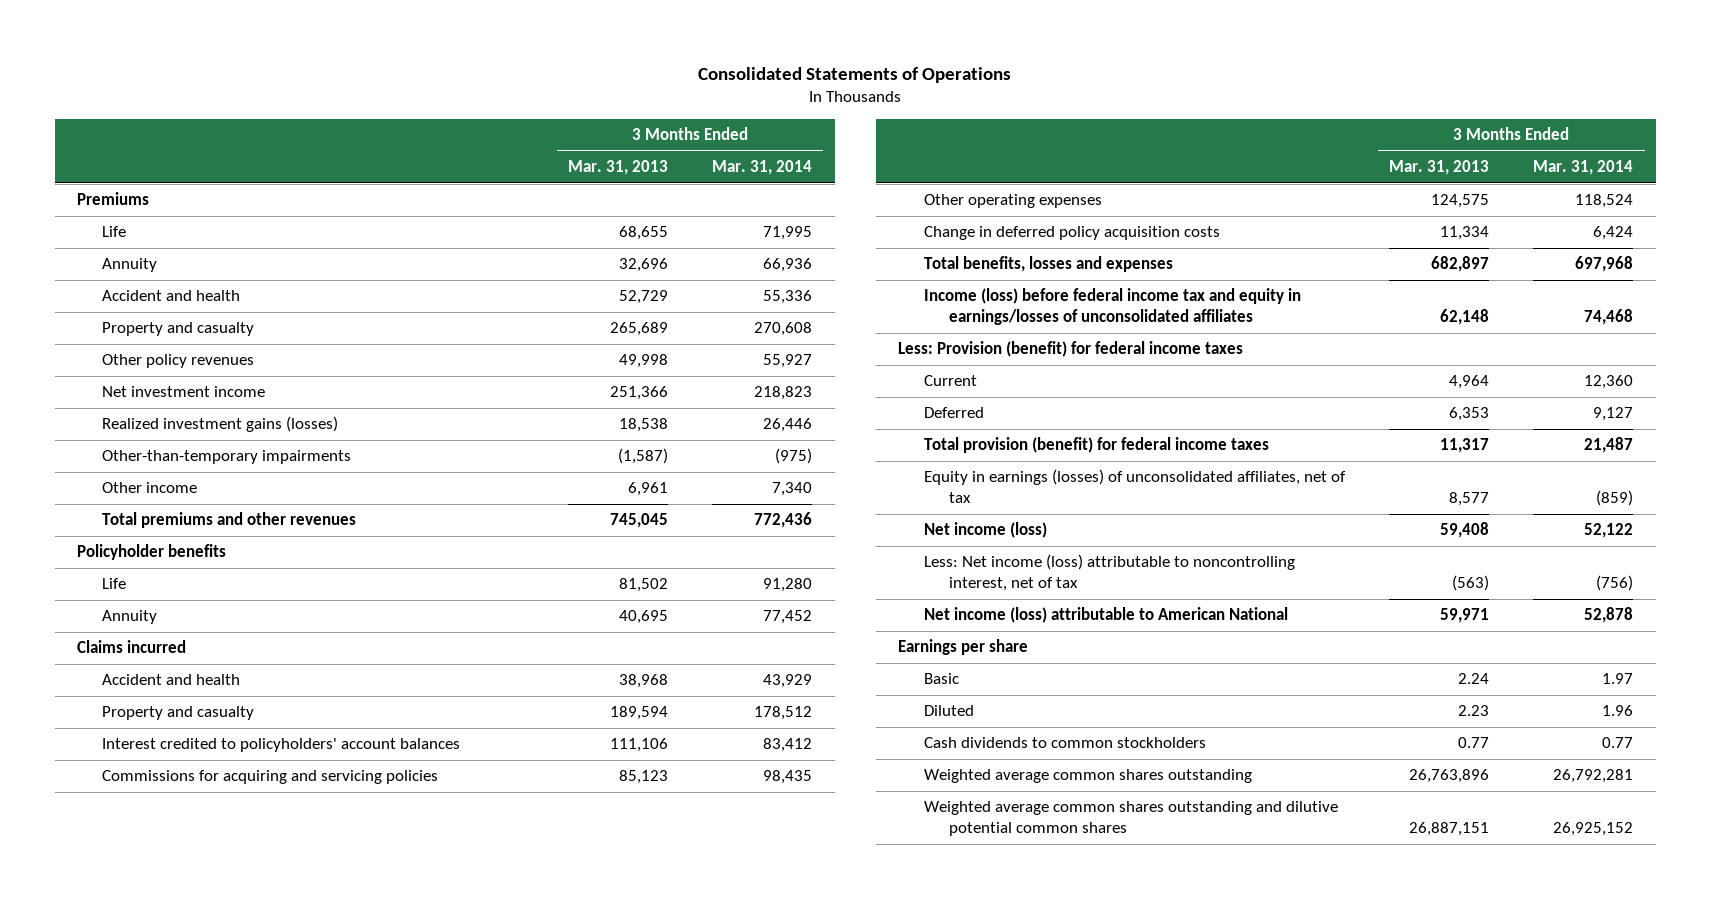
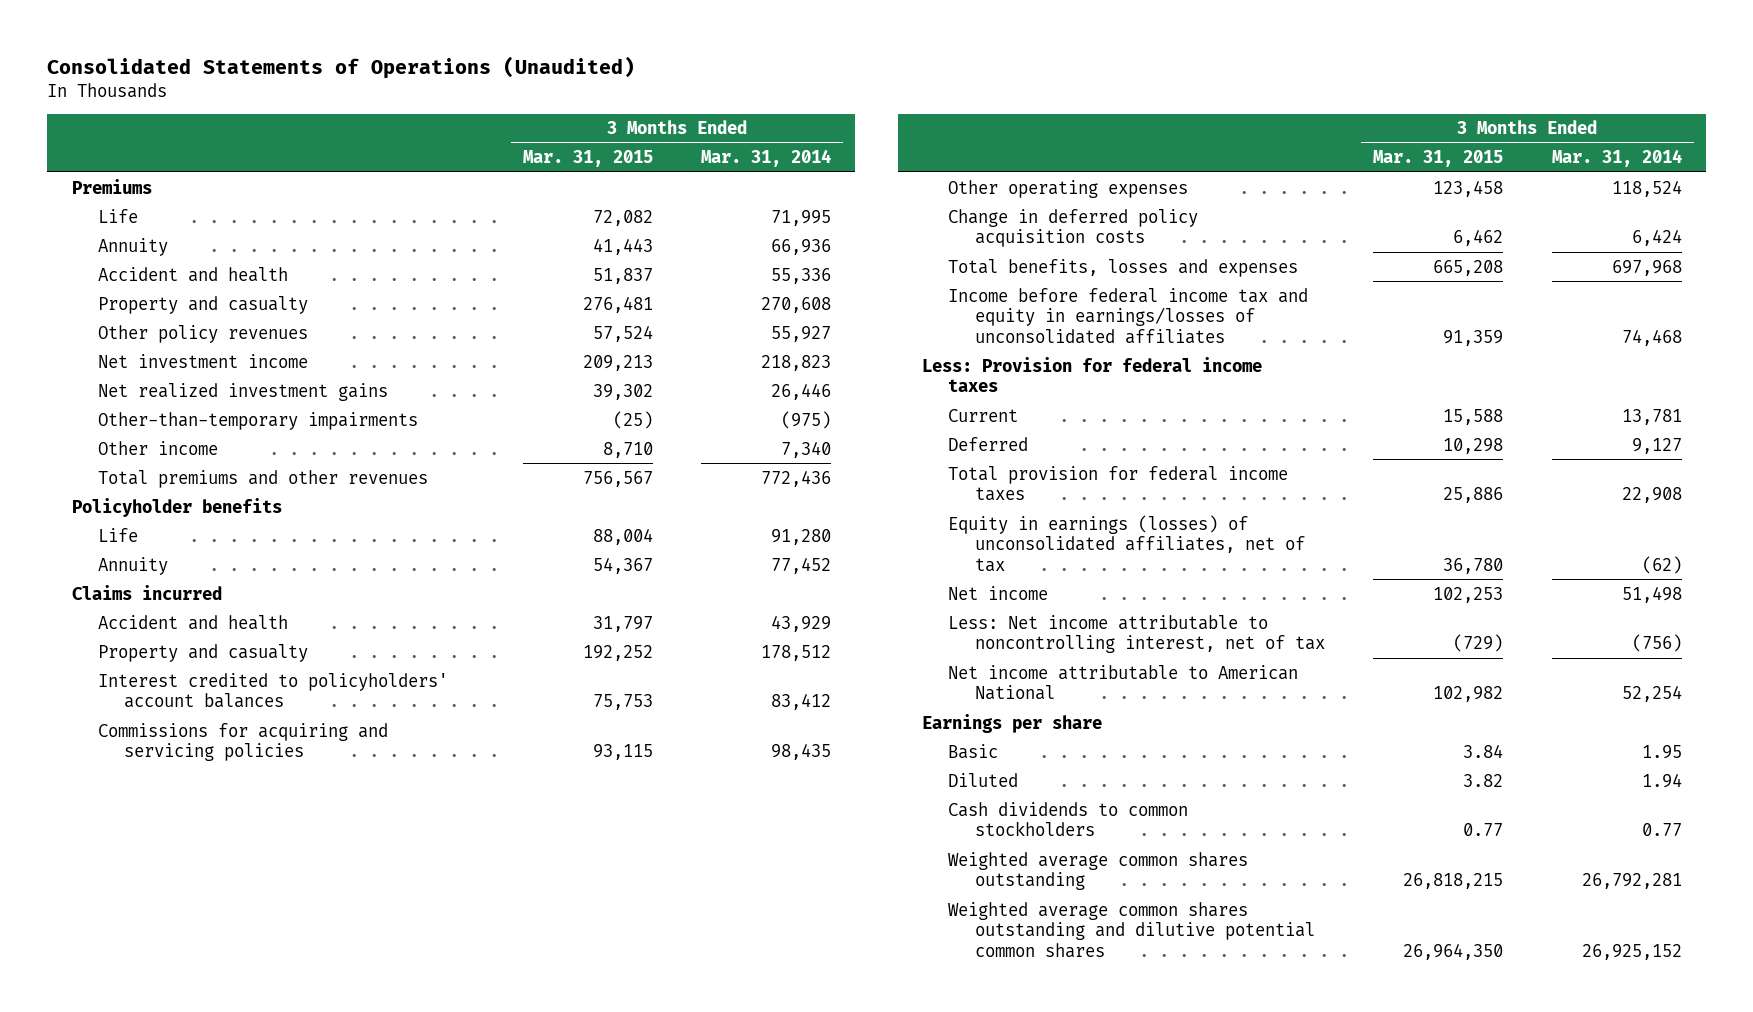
[698,67,1012,84] Consolidated Statements of Operations -> [47,55,636,79] Consolidated Statements of Operations (Unaudited)
[567,160,668,176] Mar. 31, 2013 -> none
none -> [522,150,653,168] Mar. 31, 2015
[102,416,339,433] Realized investment gains (losses) -> [97,382,388,401] Net realized investment gains
[923,288,1301,326] Income (loss) before federal income tax and equity in earnings/losses of unconsolidated affiliates -> [948,287,1309,344] Income before federal income tax and equity in earnings/losses of unconsolidated affiliates
[897,341,1243,358] Less: Provision (benefit) for federal income taxes -> [922,356,1263,393] Less: Provision for federal income taxes
[1584,375,1634,390] 12,360 -> [1621,408,1682,425] 13,781
[923,437,1269,454] Total provision (benefit) for federal income taxes -> [948,465,1289,502] Total provision for federal income taxes
[1584,437,1634,454] 21,487 -> [1621,487,1682,504] 22,908
[1596,490,1634,507] (859) -> [1641,555,1682,574] (62)
[923,522,1047,539] Net income (loss) -> [948,585,1049,600] Net income
[1584,523,1634,539] 52,122 -> [1621,585,1682,603] 51,498
[923,554,1295,592] Less: Net income (loss) attributable to noncontrolling interest, net of tax -> [948,614,1325,654] Less: Net income attributable to noncontrolling interest, net of tax
[923,607,1288,624] Net income (loss) attributable to American National -> [948,664,1299,701] Net income attributable to American National
[1584,607,1634,624] 52,878 -> [1621,685,1682,703] 52,254
[1602,673,1634,685] 1.97 -> [1641,744,1682,759] 1.95
[1602,705,1634,717] 1.96 -> [1641,772,1682,788] 1.94

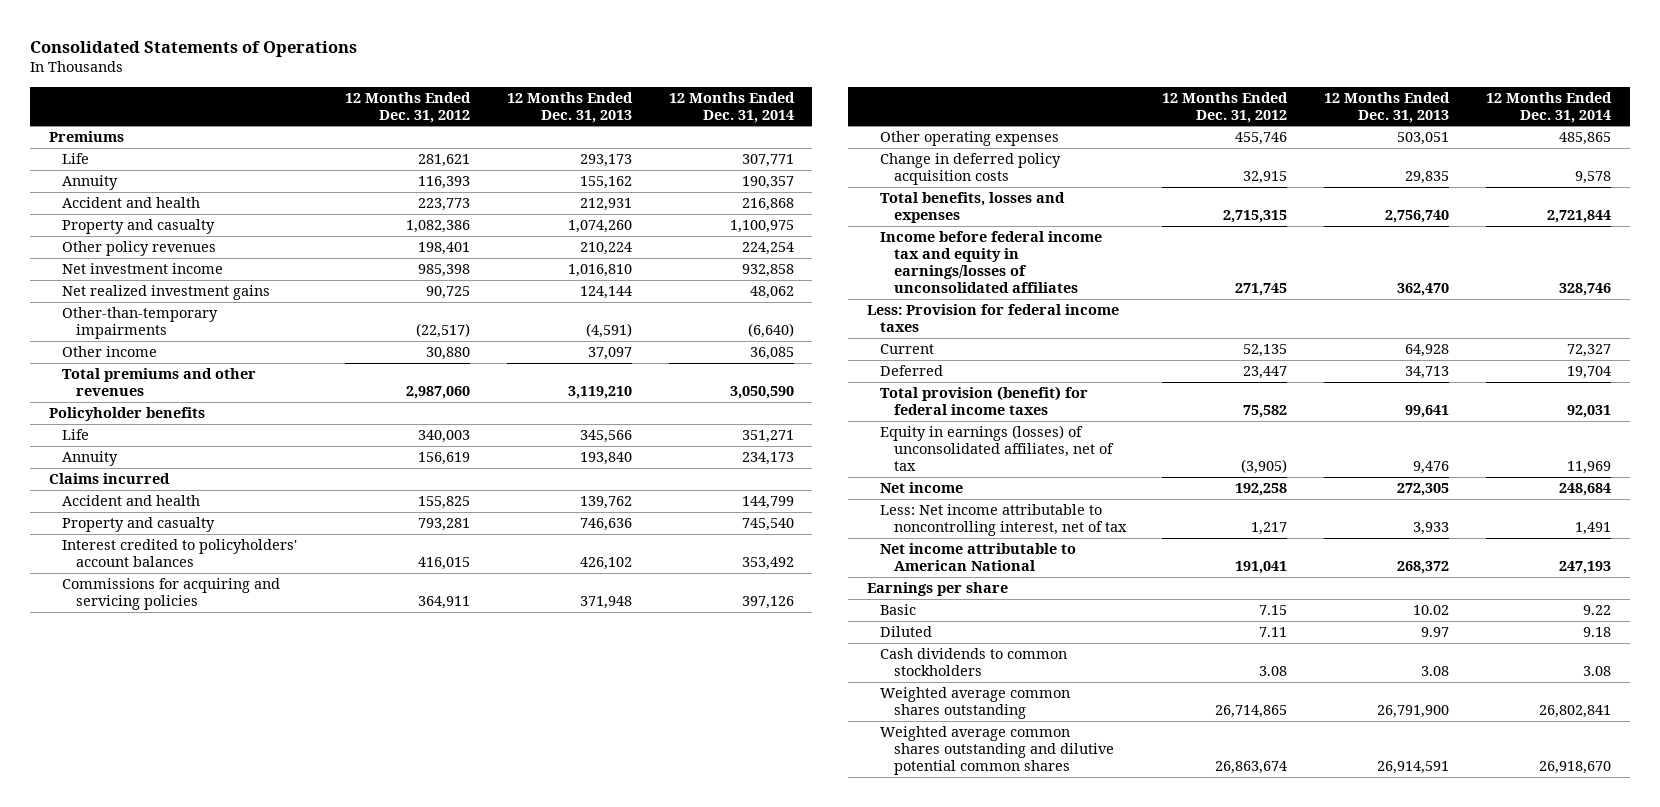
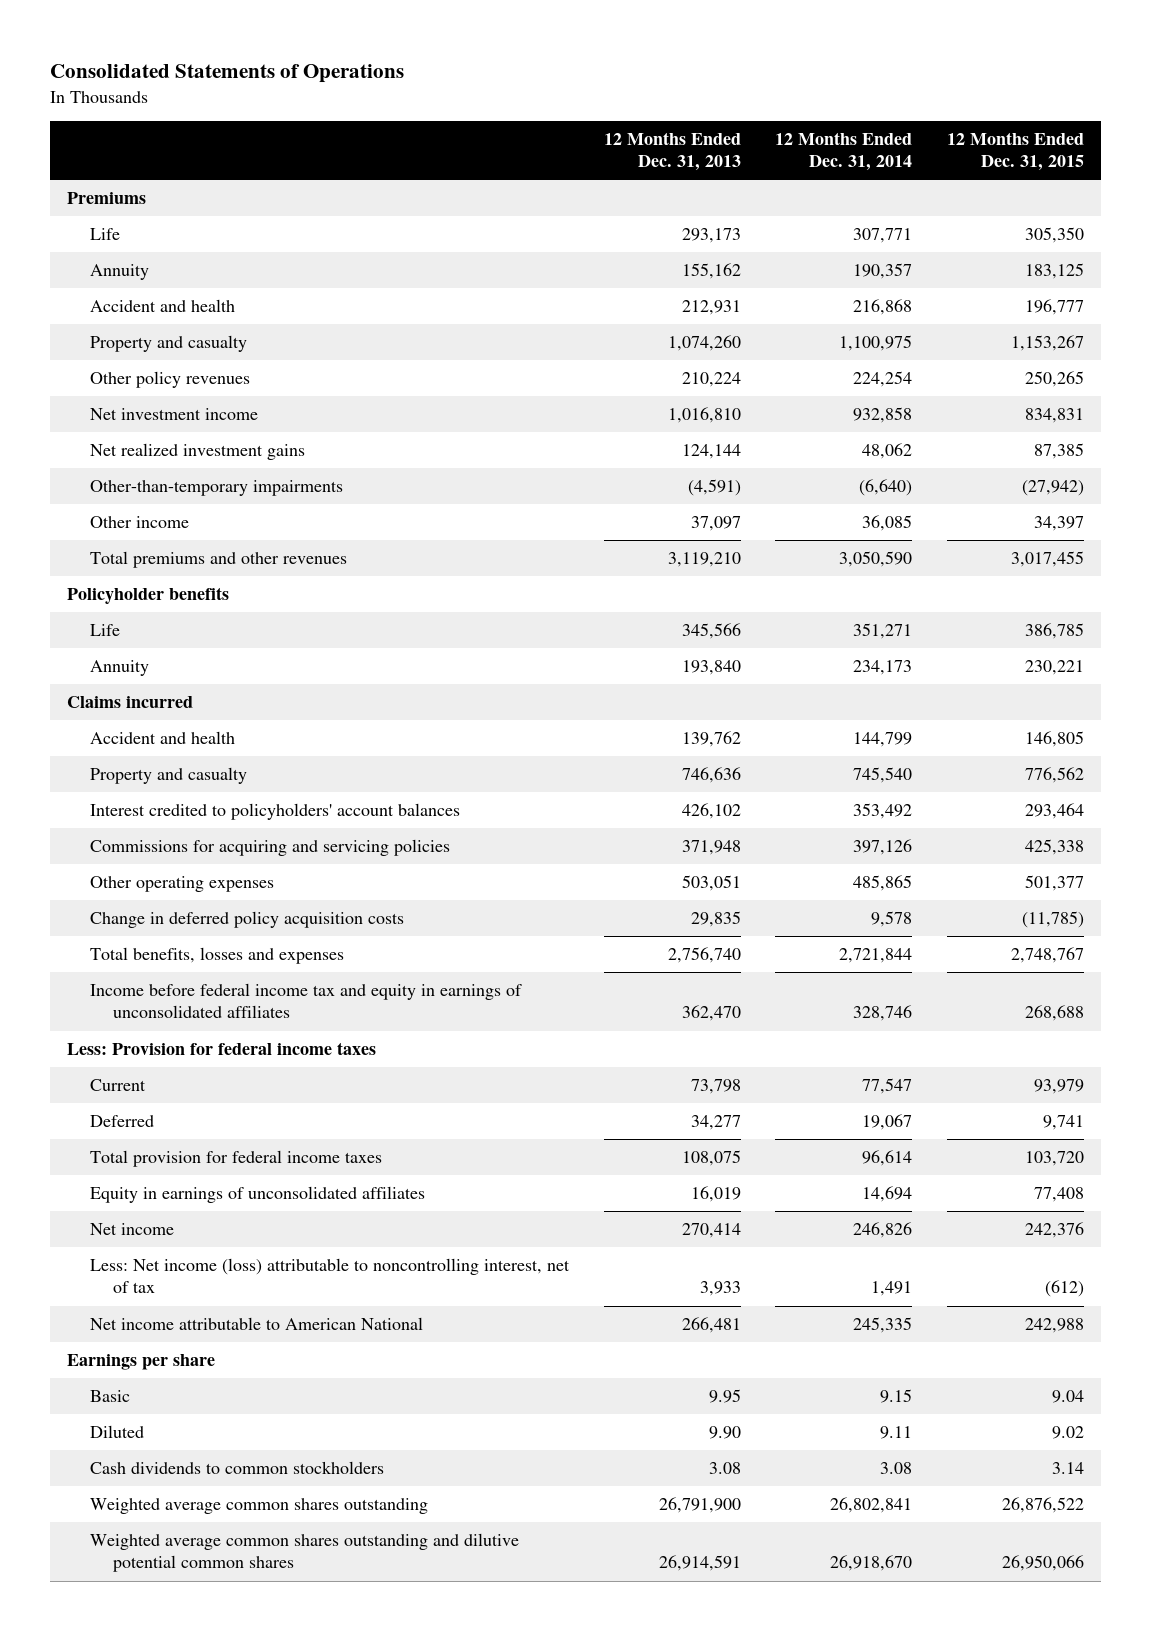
[344,91,471,123] 12 Months Ended Dec. 31, 2012 -> none
none -> [946,132,1084,172] 12 Months Ended Dec. 31, 2015
[880,231,1103,294] Income before federal income tax and equity in earnings/losses of unconsolidated affiliates -> [90,983,523,1019] Income before federal income tax and equity in earnings of unconsolidated affiliates
[1405,344,1450,358] 64,928 -> [690,1079,741,1095] 73,798
[1567,344,1612,358] 72,327 -> [862,1078,913,1095] 77,547
[1405,366,1450,380] 34,713 -> [690,1115,741,1131] 34,277
[1567,366,1612,380] 19,704 -> [862,1114,913,1131] 19,067
[880,386,1089,416] Total provision (benefit) for federal income taxes -> [90,1150,383,1168] Total provision for federal income taxes
[1405,405,1450,419] 99,641 -> [681,1150,741,1167] 108,075
[1567,405,1612,419] 92,031 -> [862,1150,913,1167] 96,614
[880,425,1114,472] Equity in earnings (losses) of unconsolidated affiliates, net of tax -> [90,1186,426,1204] Equity in earnings of unconsolidated affiliates
[1413,461,1450,475] 9,476 -> [690,1186,741,1203] 16,019
[1567,461,1612,475] 11,969 -> [862,1186,913,1203] 14,694
[1397,483,1450,497] 272,305 -> [681,1223,741,1239] 270,414
[1559,483,1612,497] 248,684 -> [853,1222,913,1239] 246,826
[880,504,1127,537] Less: Net income attributable to noncontrolling interest, net of tax -> [90,1258,571,1294] Less: Net income (loss) attributable to noncontrolling interest, net of tax
[1397,561,1450,575] 268,372 -> [681,1317,741,1334] 266,481
[1559,561,1612,575] 247,193 -> [853,1317,913,1334] 245,335
[1413,605,1450,616] 10.02 -> [708,1389,741,1404] 9.95
[1583,605,1612,616] 9.22 -> [880,1389,913,1404] 9.15
[1421,627,1450,638] 9.97 -> [708,1426,741,1440] 9.90
[1583,627,1612,638] 9.18 -> [880,1426,913,1440] 9.11

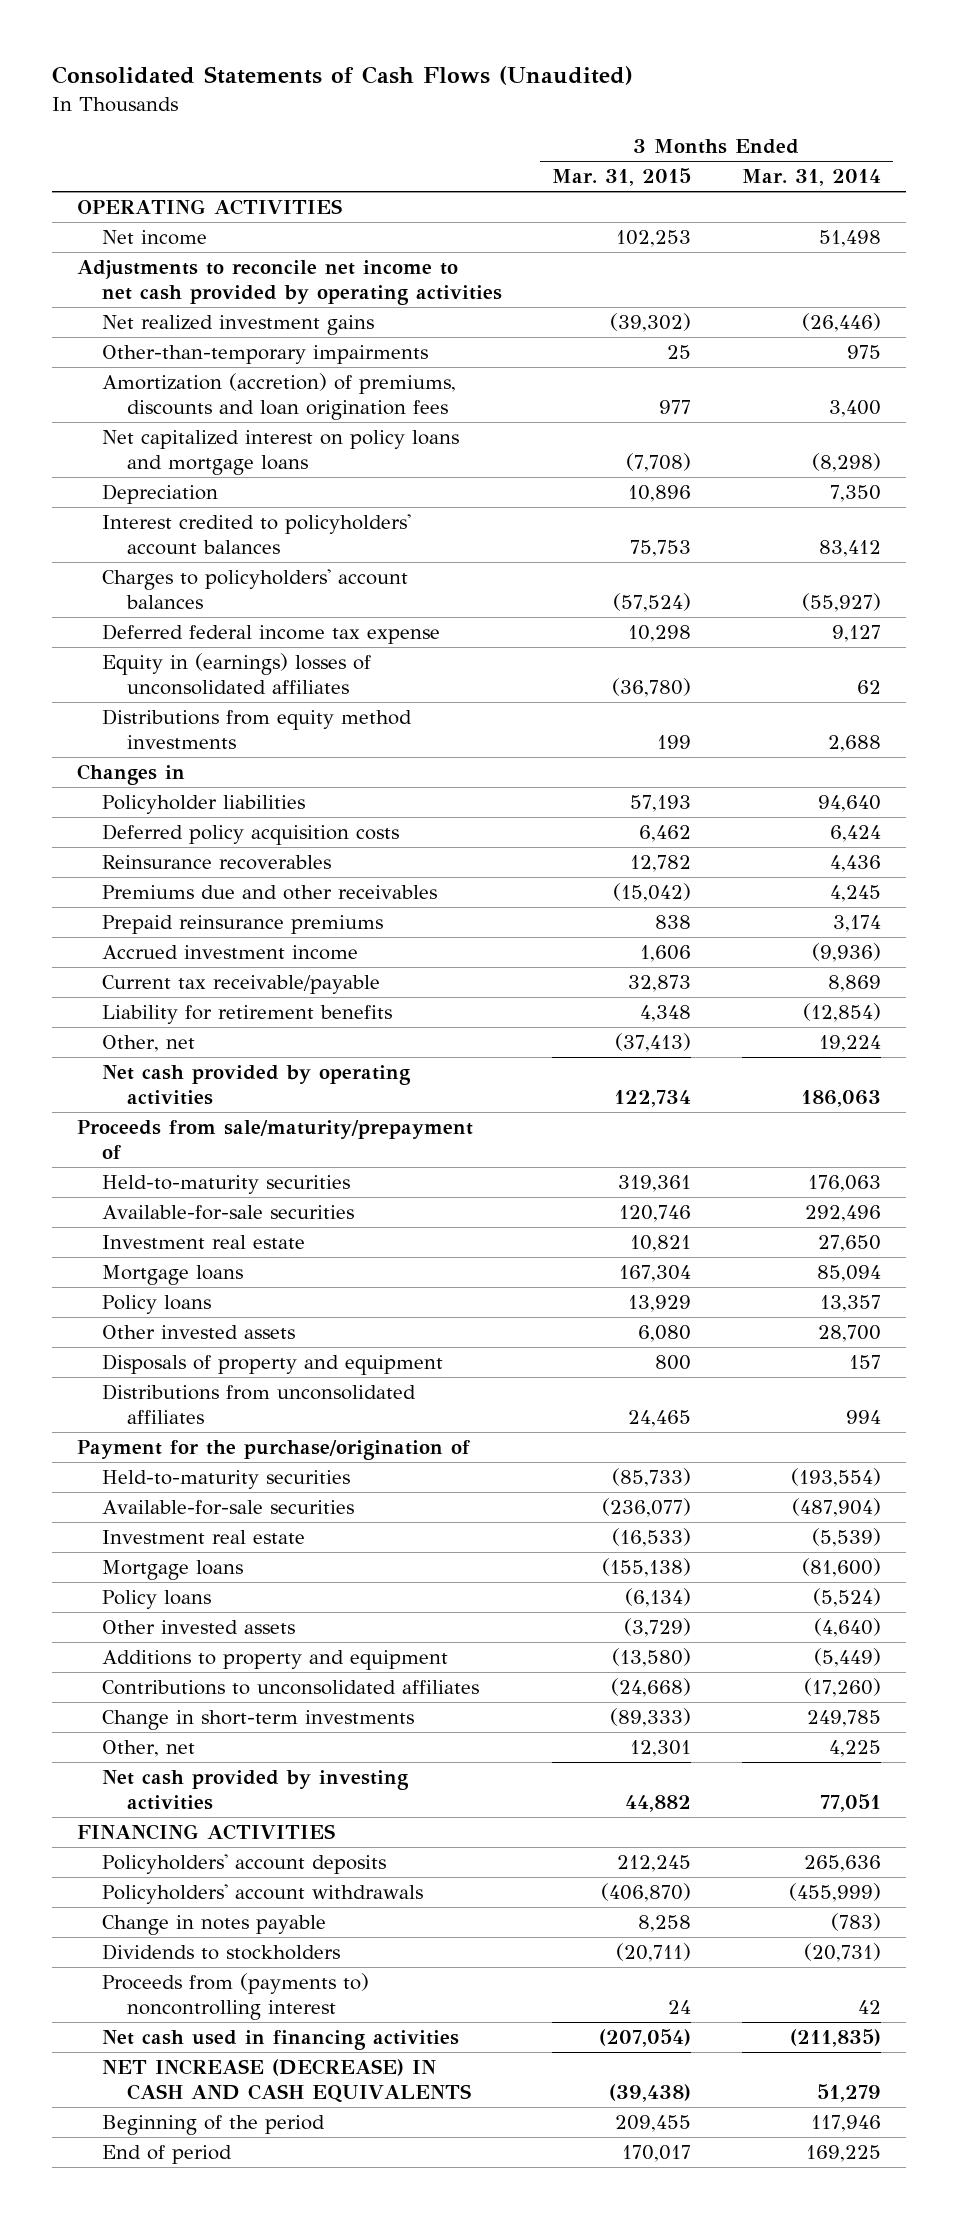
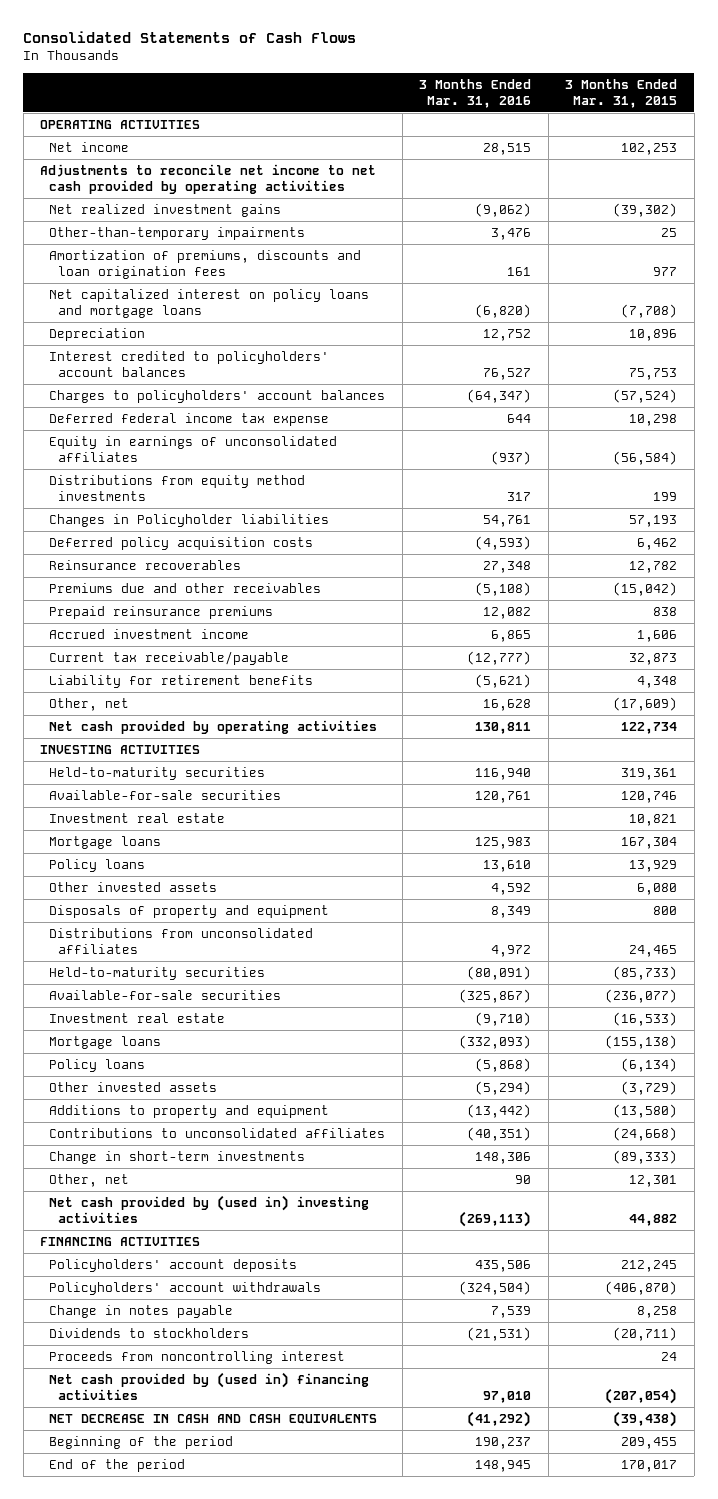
[51,66,633,86] Consolidated Statements of Cash Flows (Unaudited) -> [23,31,357,44] Consolidated Statements of Cash Flows
[741,169,881,187] Mar. 31, 2014 -> none
none -> [419,79,532,109] 3 Months Ended Mar. 31, 2016
[102,373,457,420] Amortization (accretion) of premiums, discounts and loan origination fees -> [49,249,362,279] Amortization of premiums, discounts and loan origination fees
[102,653,372,695] Equity in (earnings) losses of unconsolidated affiliates -> [49,435,338,462] Equity in earnings of unconsolidated affiliates
[612,677,692,697] (36,780) -> [613,450,678,465] (56,584)
[76,764,185,786] Changes in -> none
[102,795,306,815] Policyholder liabilities -> [49,513,330,527] Changes in Policyholder liabilities
[615,1033,692,1053] (37,413) -> [613,696,678,711] (17,609)
[76,1120,473,1159] Proceeds from sale/maturity/prepayment of -> none
none -> [40,744,201,754] INVESTING ACTIVITIES
[76,1440,470,1461] Payment for the purchase/origination of -> none
[102,1770,410,1810] Net cash provided by investing activities -> [49,1194,370,1223] Net cash provided by (used in) investing activities
[102,1973,370,2020] Proceeds from (payments to) noncontrolling interest -> [49,1350,346,1364] Proceeds from noncontrolling interest
[102,2030,460,2051] Net cash used in financing activities -> [49,1371,370,1400] Net cash provided by (used in) financing activities
[102,2059,472,2103] NET INCREASE (DECREASE) IN CASH AND CASH EQUIVALENTS -> [49,1413,378,1424] NET DECREASE IN CASH AND CASH EQUIVALENTS
[102,2145,233,2165] End of period -> [49,1458,186,1472] End of the period

